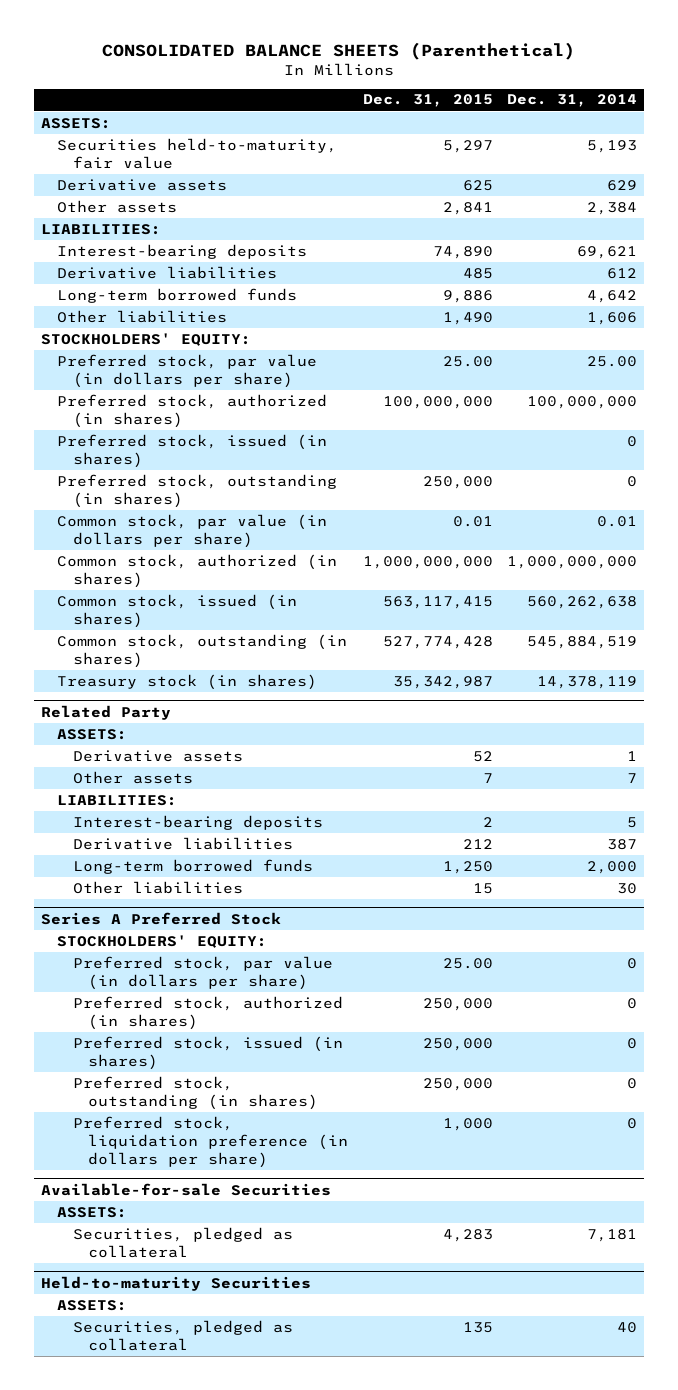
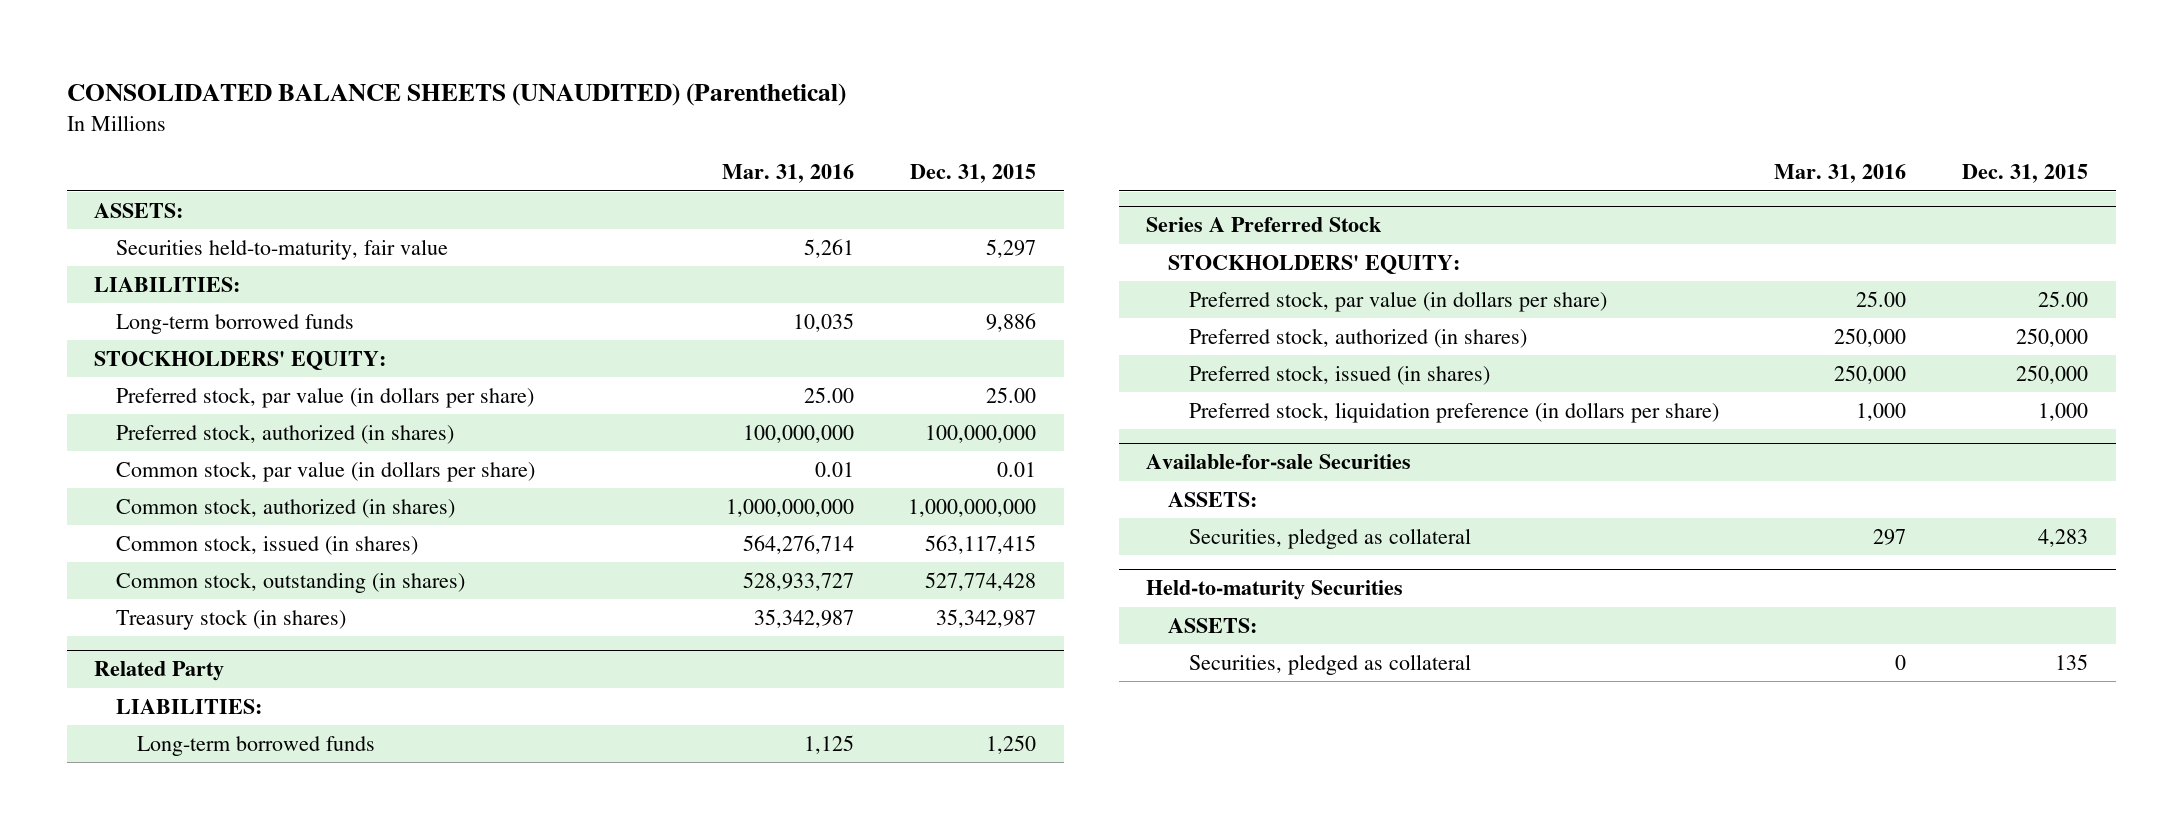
[102,41,576,60] CONSOLIDATED BALANCE SHEETS (Parenthetical) -> [66,83,846,107] CONSOLIDATED BALANCE SHEETS (UNAUDITED) (Parenthetical)
[506,94,637,108] Dec. 31, 2014 -> none
none -> [721,164,854,184] Mar. 31, 2016
[57,178,228,191] Derivative assets -> none
[57,199,178,213] Other assets -> none
[57,243,308,259] Interest-bearing deposits -> none
[57,265,278,279] Derivative liabilities -> none
[57,309,228,323] Other liabilities -> none
[57,433,328,468] Preferred stock, issued (in shares) -> none
[57,473,338,508] Preferred stock, outstanding (in shares) -> none
[57,728,128,740] ASSETS: -> none
[72,749,243,762] Derivative assets -> none
[72,770,193,784] Other assets -> none
[72,814,323,830] Interest-bearing deposits -> none
[72,836,293,850] Derivative liabilities -> none
[72,880,243,894] Other liabilities -> none
[72,1075,319,1110] Preferred stock, outstanding (in shares) -> none

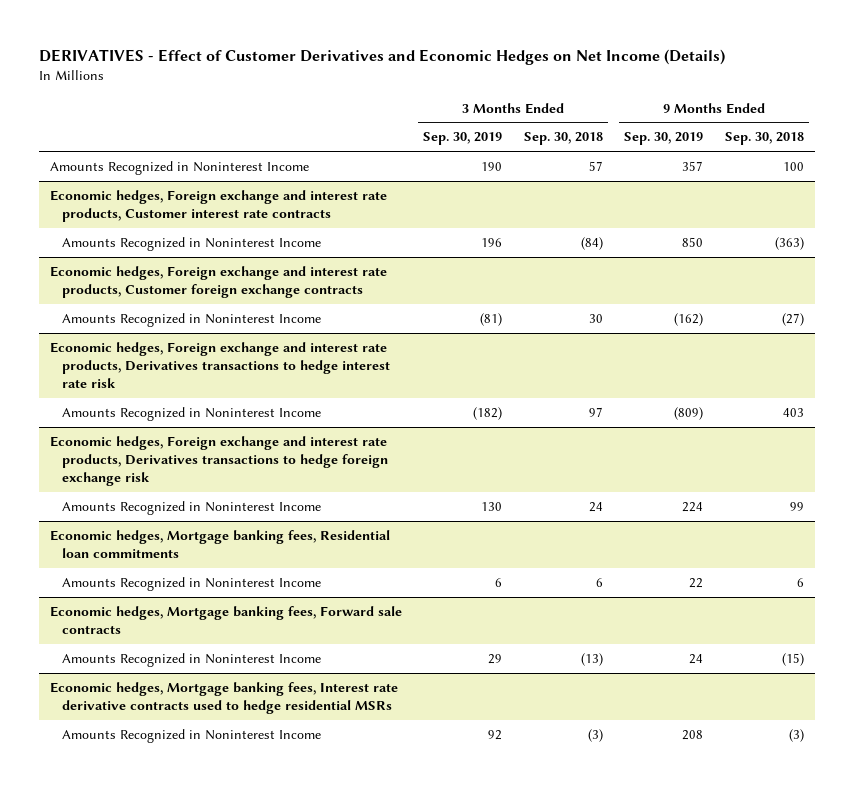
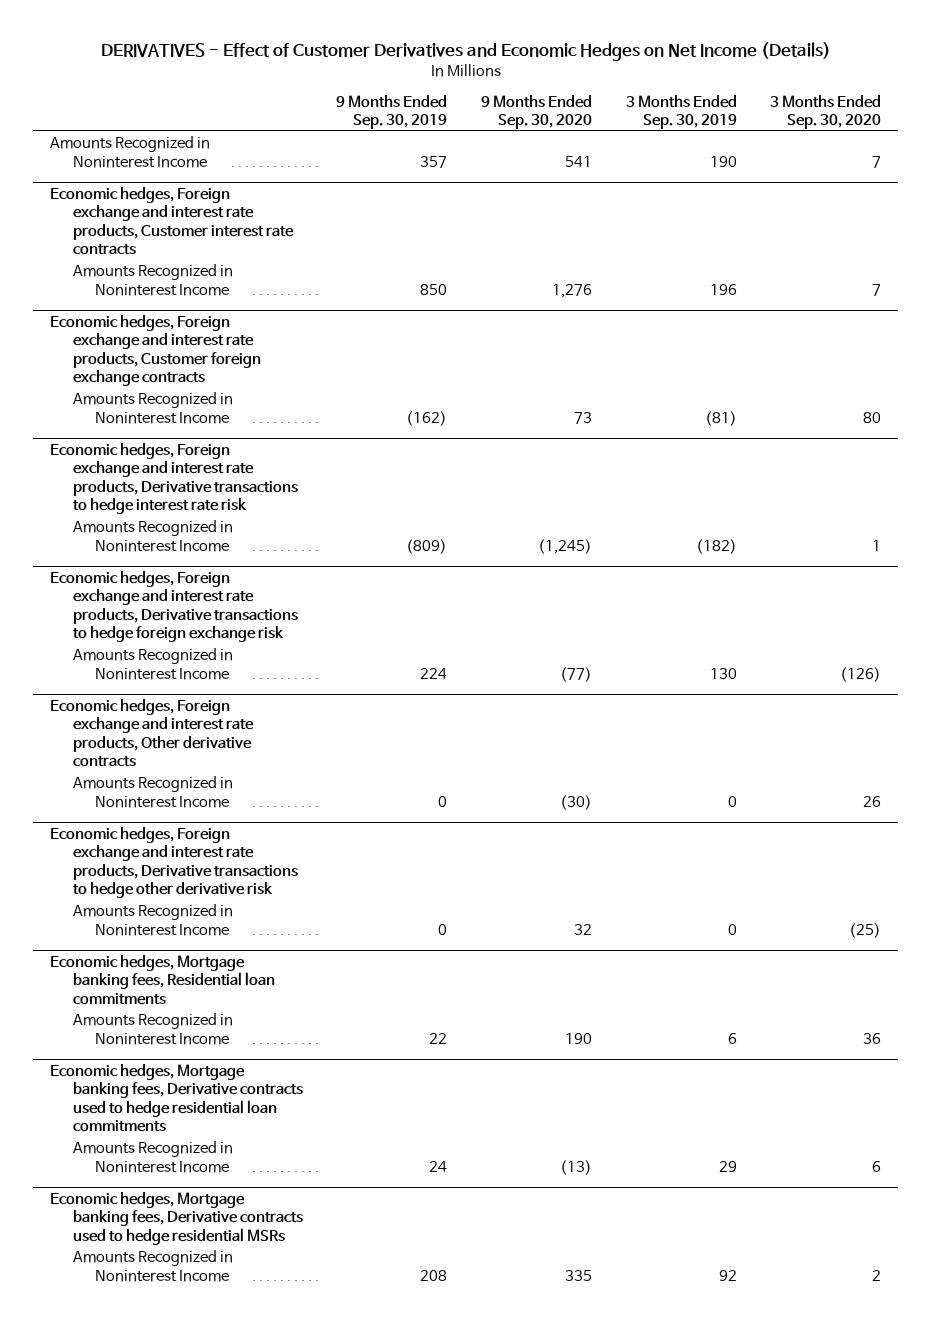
[523,132,603,146] Sep. 30, 2018 -> none
[725,132,805,146] Sep. 30, 2018 -> none
none -> [480,94,592,130] 9 Months Ended Sep. 30, 2020
none -> [770,94,882,130] 3 Months Ended Sep. 30, 2020
[49,341,391,389] Economic hedges, Foreign exchange and interest rate products, Derivatives transactions to hedge interest rate risk -> [50,442,298,514] Economic hedges, Foreign exchange and interest rate products, Derivative transactions to hedge interest rate risk
[49,435,389,487] Economic hedges, Foreign exchange and interest rate products, Derivatives transactions to hedge foreign exchange risk -> [50,570,298,642] Economic hedges, Foreign exchange and interest rate products, Derivative transactions to hedge foreign exchange risk
none -> [50,698,254,767] Economic hedges, Foreign exchange and interest rate products, Other derivative contracts
none -> [72,776,233,808] Amounts Recognized in Noninterest Income
none -> [50,826,298,898] Economic hedges, Foreign exchange and interest rate products, Derivative transactions to hedge other derivative risk
none -> [72,904,233,936] Amounts Recognized in Noninterest Income
[49,605,402,634] Economic hedges, Mortgage banking fees, Forward sale contracts -> none
none -> [50,1063,303,1132] Economic hedges, Mortgage banking fees, Derivative contracts used to hedge residential loan commitments
[49,681,398,714] Economic hedges, Mortgage banking fees, Interest rate derivative contracts used to hedge residential MSRs -> [50,1191,303,1245] Economic hedges, Mortgage banking fees, Derivative contracts used to hedge residential MSRs

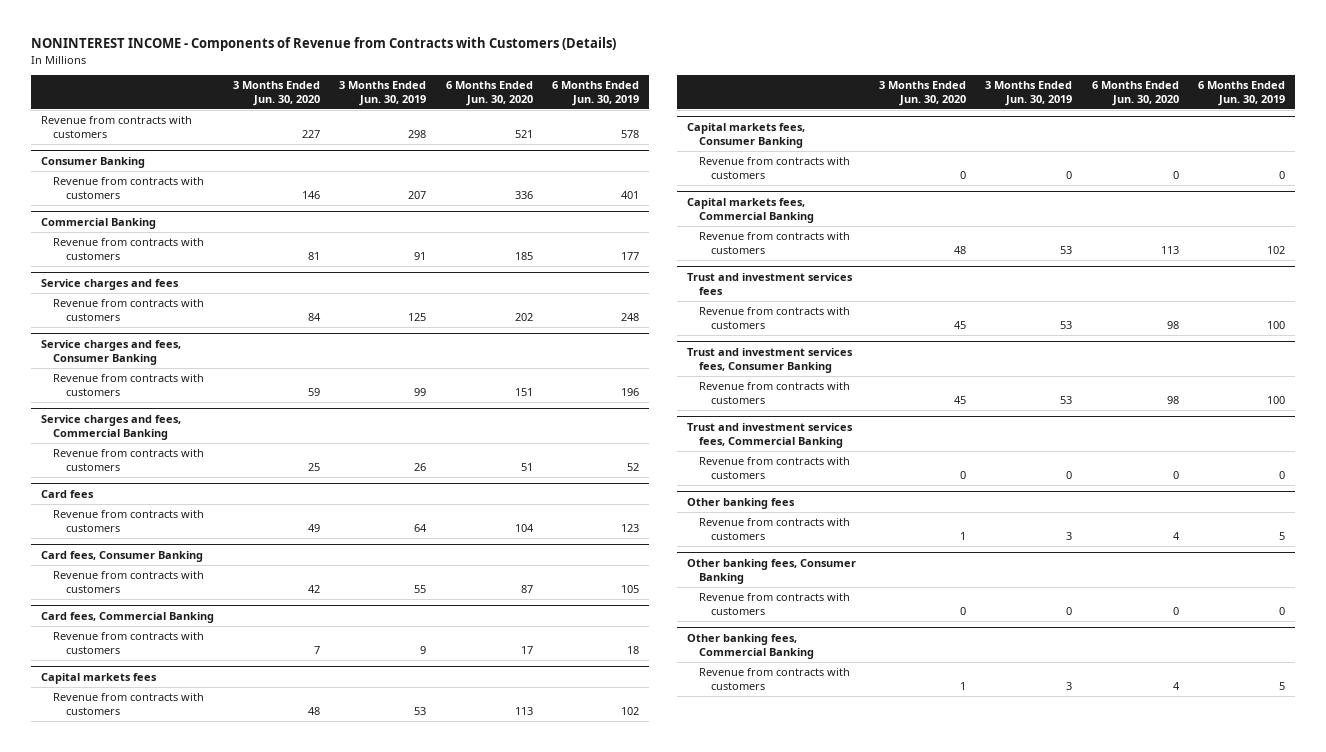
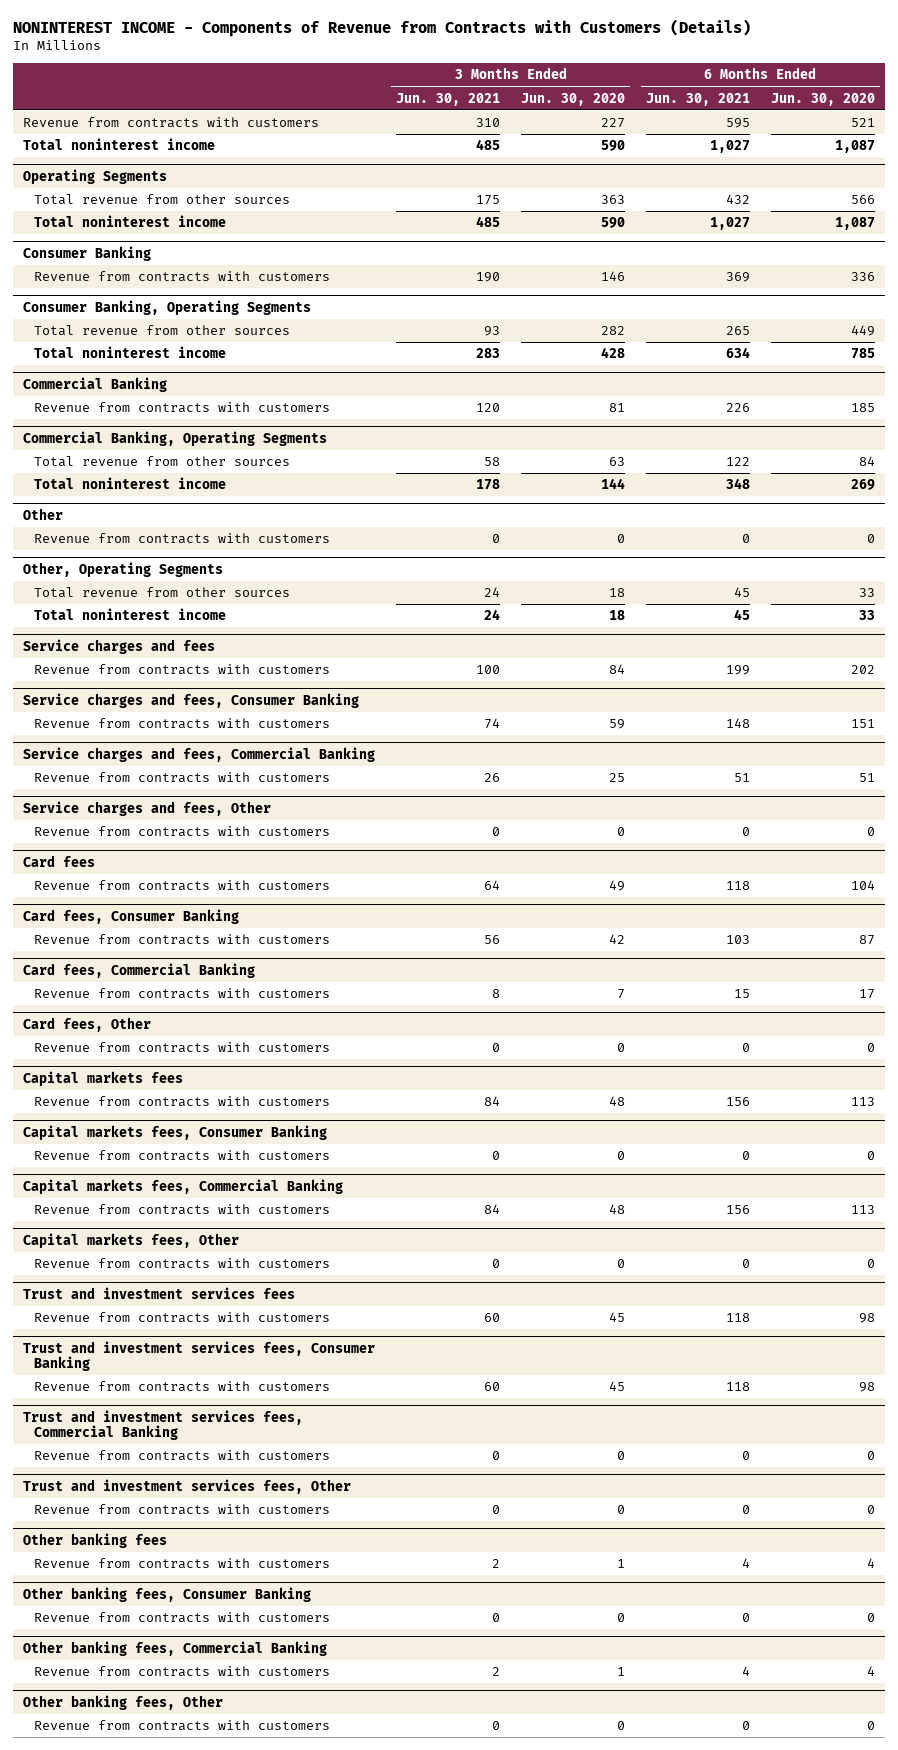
[339,80,427,106] 3 Months Ended Jun. 30, 2019 -> none
[552,80,640,106] 6 Months Ended Jun. 30, 2019 -> none
none -> [396,92,501,106] Jun. 30, 2021
none -> [645,92,750,106] Jun. 30, 2021
none -> [23,138,216,151] Total noninterest income
none -> [23,168,168,184] Operating Segments
none -> [33,194,290,206] Total revenue from other sources
none -> [33,215,226,228] Total noninterest income
none -> [23,299,312,315] Consumer Banking, Operating Segments
none -> [33,325,290,337] Total revenue from other sources
none -> [33,346,226,359] Total noninterest income
none -> [23,430,328,446] Commercial Banking, Operating Segments
none -> [33,456,290,468] Total revenue from other sources
none -> [33,477,226,490] Total noninterest income
none -> [23,507,64,520] Other
none -> [33,533,330,545] Revenue from contracts with customers
none -> [23,561,224,577] Other, Operating Segments
none -> [33,587,290,599] Total revenue from other sources
none -> [33,608,226,621] Total noninterest income
none -> [23,800,272,816] Service charges and fees, Other
none -> [33,826,330,838] Revenue from contracts with customers
none -> [23,1016,152,1032] Card fees, Other
none -> [33,1042,330,1054] Revenue from contracts with customers
none -> [23,1232,240,1248] Capital markets fees, Other
none -> [33,1258,330,1270] Revenue from contracts with customers
none -> [23,1478,352,1494] Trust and investment services fees, Other
none -> [33,1504,330,1516] Revenue from contracts with customers
none -> [23,1694,224,1710] Other banking fees, Other
none -> [33,1720,330,1732] Revenue from contracts with customers

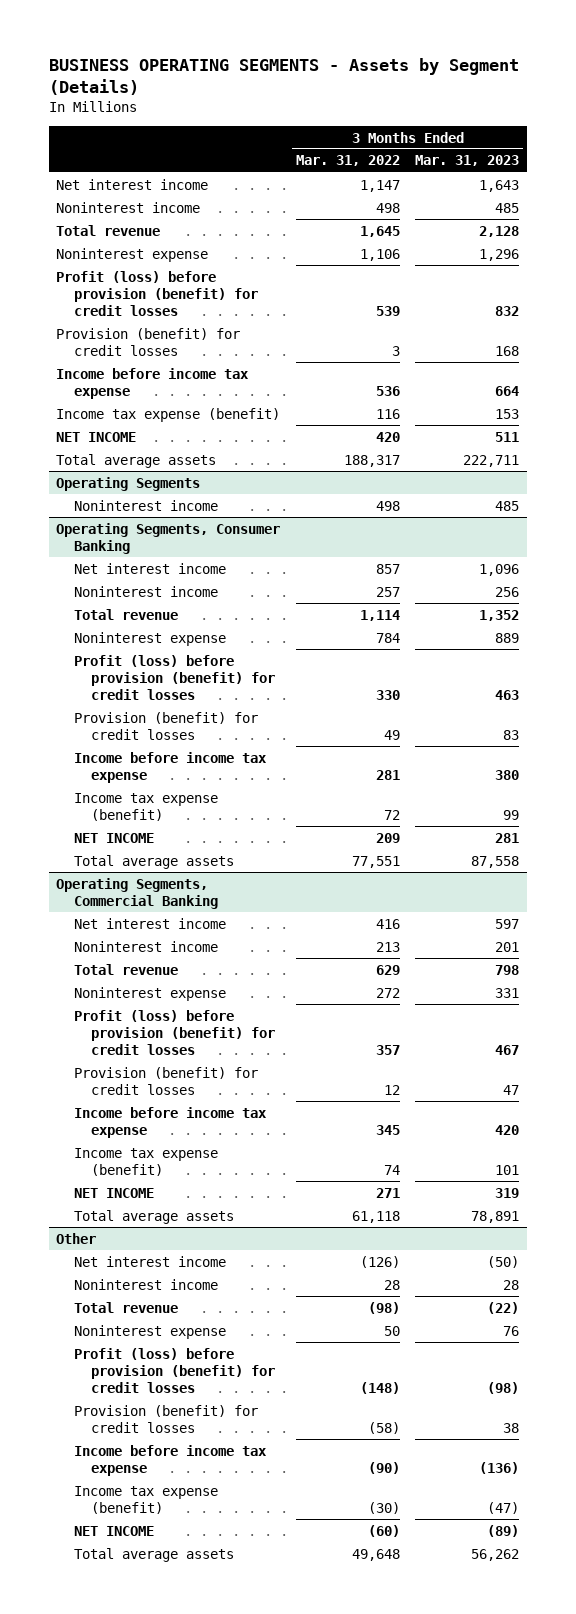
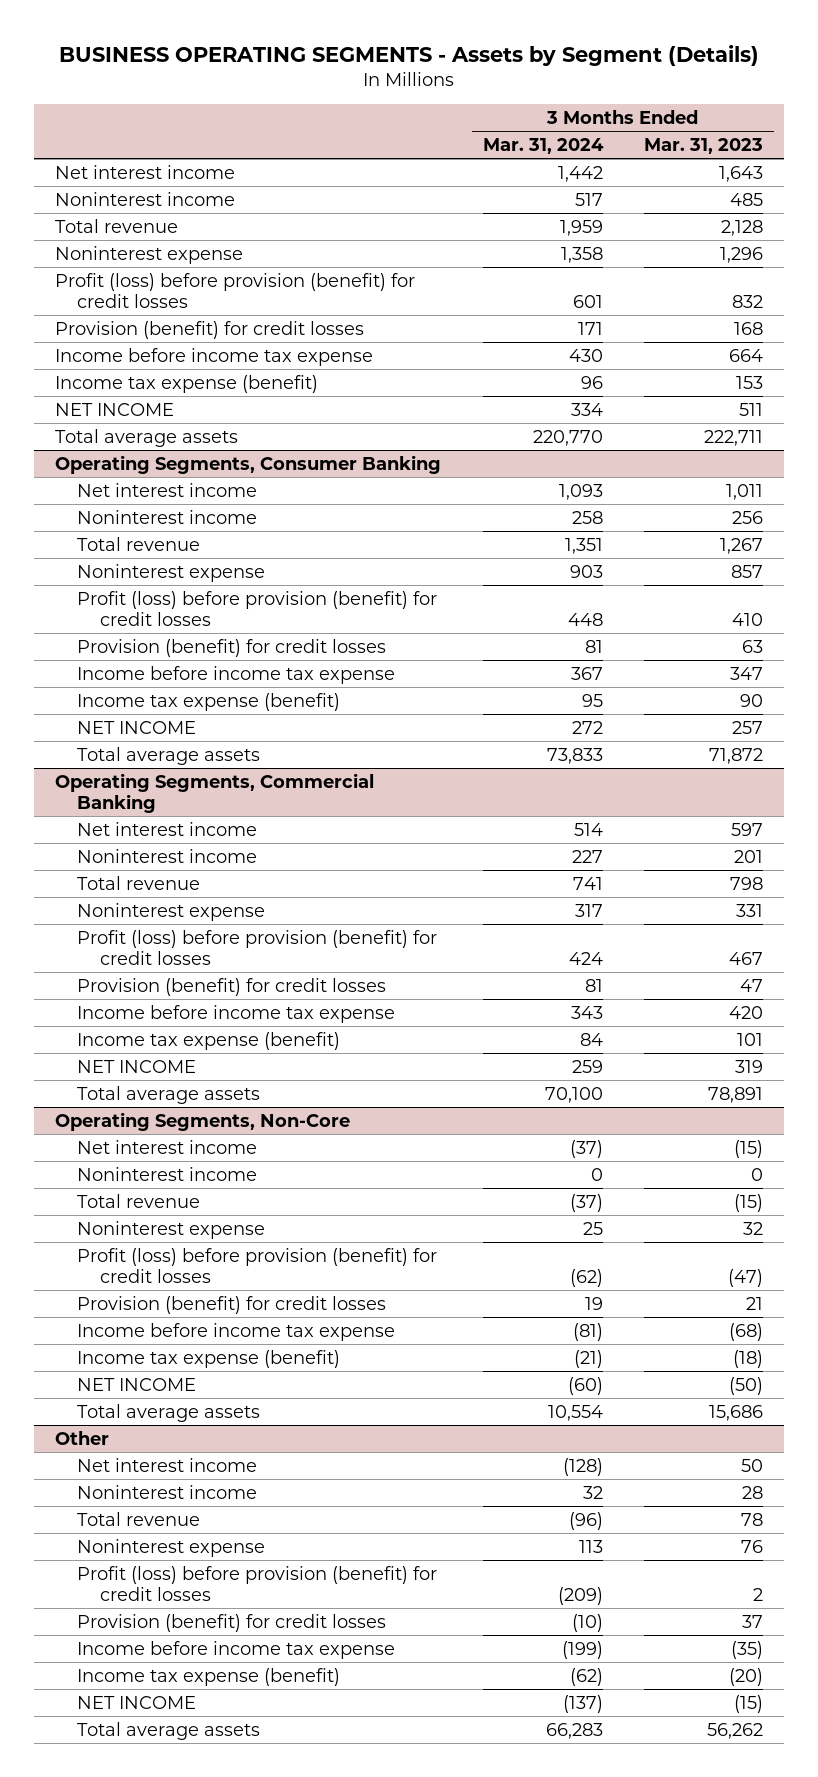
[295,155,400,167] Mar. 31, 2022 -> none
none -> [482,138,604,155] Mar. 31, 2024
[56,476,201,491] Operating Segments -> none
[73,499,218,511] Noninterest income -> none
[479,563,520,576] 1,096 -> [726,483,764,500] 1,011
[479,609,520,621] 1,352 -> [720,537,764,554] 1,267
[495,632,520,643] 889 -> [731,564,764,578] 857
[495,689,520,700] 463 -> [732,612,764,626] 410
[503,729,520,740] 83 -> [742,639,764,653] 63
[495,769,520,780] 380 -> [730,666,764,680] 347
[503,809,520,820] 99 -> [740,693,764,707] 90
[495,832,520,843] 281 -> [732,720,764,734] 257
[471,855,520,868] 87,558 -> [709,747,764,764] 71,872
none -> [54,1111,350,1131] Operating Segments, Non-Core
none -> [77,1139,258,1154] Net interest income
none -> [77,1166,258,1181] Noninterest income
none -> [77,1193,201,1208] Total revenue
none -> [77,1220,266,1239] Noninterest expense
none -> [77,1247,438,1283] Profit (loss) before provision (benefit) for credit losses
none -> [77,1295,387,1314] Provision (benefit) for credit losses
none -> [77,1322,396,1341] Income before income tax expense
none -> [77,1349,341,1368] Income tax expense (benefit)
none -> [77,1377,197,1391] NET INCOME
none -> [77,1403,261,1422] Total average assets
[487,1255,520,1268] (50) -> [741,1458,764,1472] 50
[487,1301,520,1314] (22) -> [741,1512,764,1526] 78
[487,1381,520,1394] (98) -> [753,1587,764,1601] 2
[503,1422,520,1433] 38 -> [742,1614,764,1628] 37
[479,1461,520,1474] (136) -> [731,1640,764,1659] (35)
[487,1501,520,1514] (47) -> [729,1667,764,1686] (20)
[487,1524,520,1537] (89) -> [734,1694,764,1713] (15)

